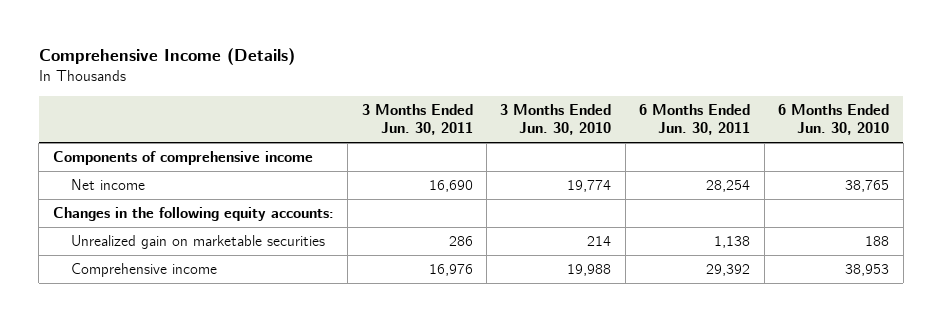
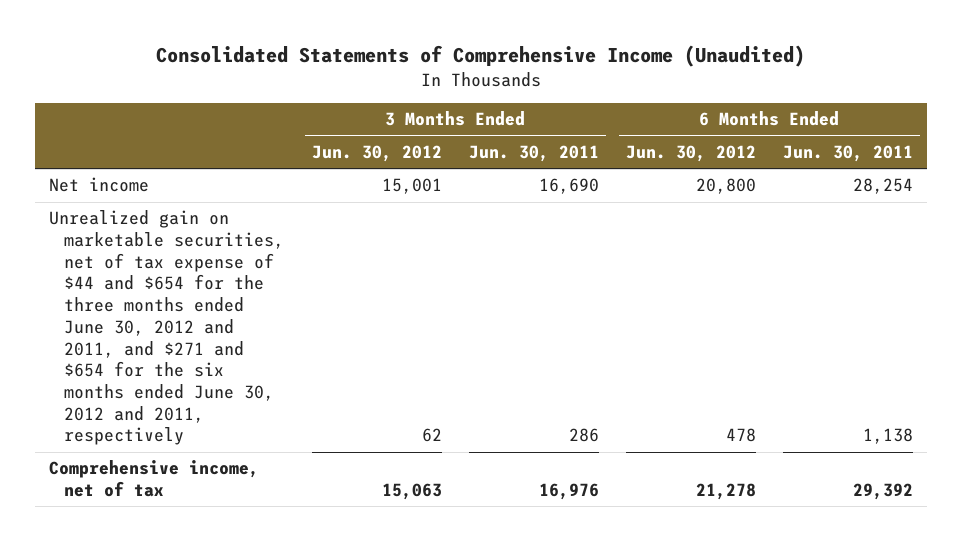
[38,48,295,66] Comprehensive Income (Details) -> [155,45,805,68] Consolidated Statements of Comprehensive Income (Unaudited)
[500,104,612,136] 3 Months Ended Jun. 30, 2010 -> none
[778,104,890,136] 6 Months Ended Jun. 30, 2010 -> none
none -> [311,144,442,162] Jun. 30, 2012
none -> [625,144,756,162] Jun. 30, 2012
[52,151,313,166] Components of comprehensive income -> none
[52,207,334,222] Changes in the following equity accounts: -> none
[70,235,325,250] Unrealized gain on marketable securities -> [48,210,285,446] Unrealized gain on marketable securities, net of tax expense of $44 and $654 for the three months ended June 30, 2012 and 2011, and $271 and $654 for the six months ended June 30, 2012 and 2011, respectively
[70,263,217,278] Comprehensive income -> [48,460,259,498] Comprehensive income, net of tax

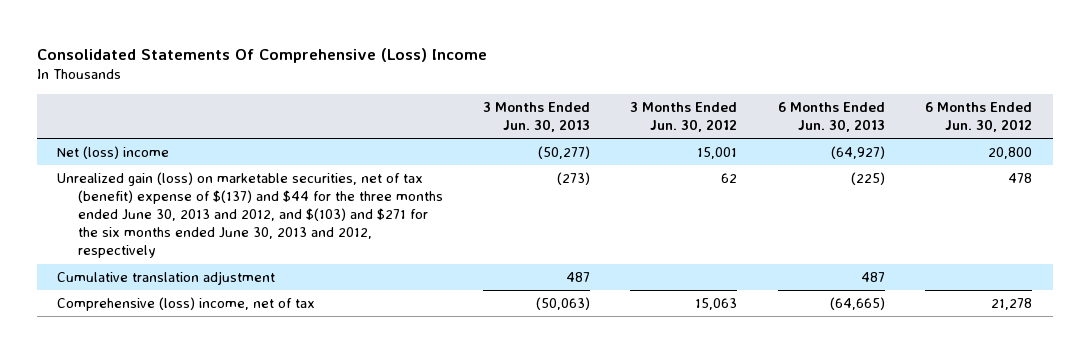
[155,45,805,68] Consolidated Statements of Comprehensive Income (Unaudited) -> [37,47,488,63] Consolidated Statements Of Comprehensive (Loss) Income
[468,144,599,162] Jun. 30, 2011 -> none
[783,144,914,162] Jun. 30, 2011 -> none
none -> [482,101,590,132] 3 Months Ended Jun. 30, 2013
none -> [777,101,885,132] 6 Months Ended Jun. 30, 2013
[48,177,149,193] Net income -> [57,146,170,160] Net (loss) income
[48,210,285,446] Unrealized gain on marketable securities, net of tax expense of $44 and $654 for the three months ended June 30, 2012 and 2011, and $271 and $654 for the six months ended June 30, 2012 and 2011, respectively -> [57,172,443,259] Unrealized gain (loss) on marketable securities, net of tax (benefit) expense of $(137) and $44 for the three months ended June 30, 2013 and 2012, and $(103) and $271 for the six months ended June 30, 2013 and 2012, respectively
none -> [57,271,276,286] Cumulative translation adjustment
[48,460,259,498] Comprehensive income, net of tax -> [57,297,316,312] Comprehensive (loss) income, net of tax

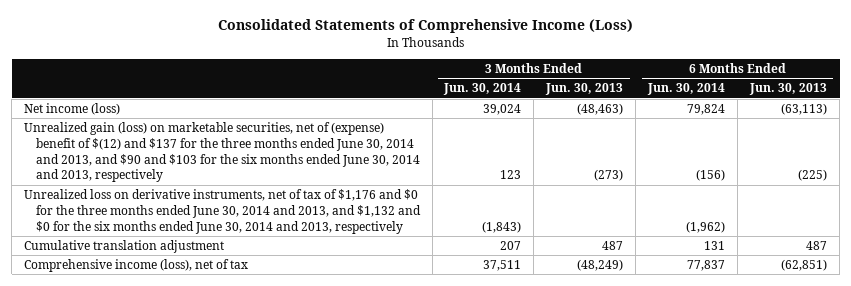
[37,47,488,63] Consolidated Statements Of Comprehensive (Loss) Income -> [217,19,633,34] Consolidated Statements of Comprehensive Income (Loss)
[630,101,738,132] 3 Months Ended Jun. 30, 2012 -> none
[925,101,1033,132] 6 Months Ended Jun. 30, 2012 -> none
none -> [443,83,522,96] Jun. 30, 2014
none -> [647,83,726,96] Jun. 30, 2014
[57,146,170,160] Net (loss) income -> [23,103,120,116] Net income (loss)
[537,146,590,160] (50,277) -> [577,103,624,116] (48,463)
[830,146,885,160] (64,927) -> [781,103,828,116] (63,113)
[57,172,443,259] Unrealized gain (loss) on marketable securities, net of tax (benefit) expense of $(137) and $44 for the three months ended June 30, 2013 and 2012, and $(103) and $271 for the six months ended June 30, 2013 and 2012, respectively -> [23,122,420,183] Unrealized gain (loss) on marketable securities, net of (expense) benefit of $(12) and $137 for the three months ended June 30, 2014 and 2013, and $90 and $103 for the six months ended June 30, 2014 and 2013, respectively
none -> [23,189,421,234] Unrealized loss on derivative instruments, net of tax of $1,176 and $0 for the three months ended June 30, 2014 and 2013, and $1,132 and $0 for the six months ended June 30, 2014 and 2013, respectively
[57,297,316,312] Comprehensive (loss) income, net of tax -> [23,259,248,273] Comprehensive income (loss), net of tax
[535,297,590,311] (50,063) -> [577,259,624,272] (48,249)
[829,297,885,311] (64,665) -> [781,259,828,272] (62,851)

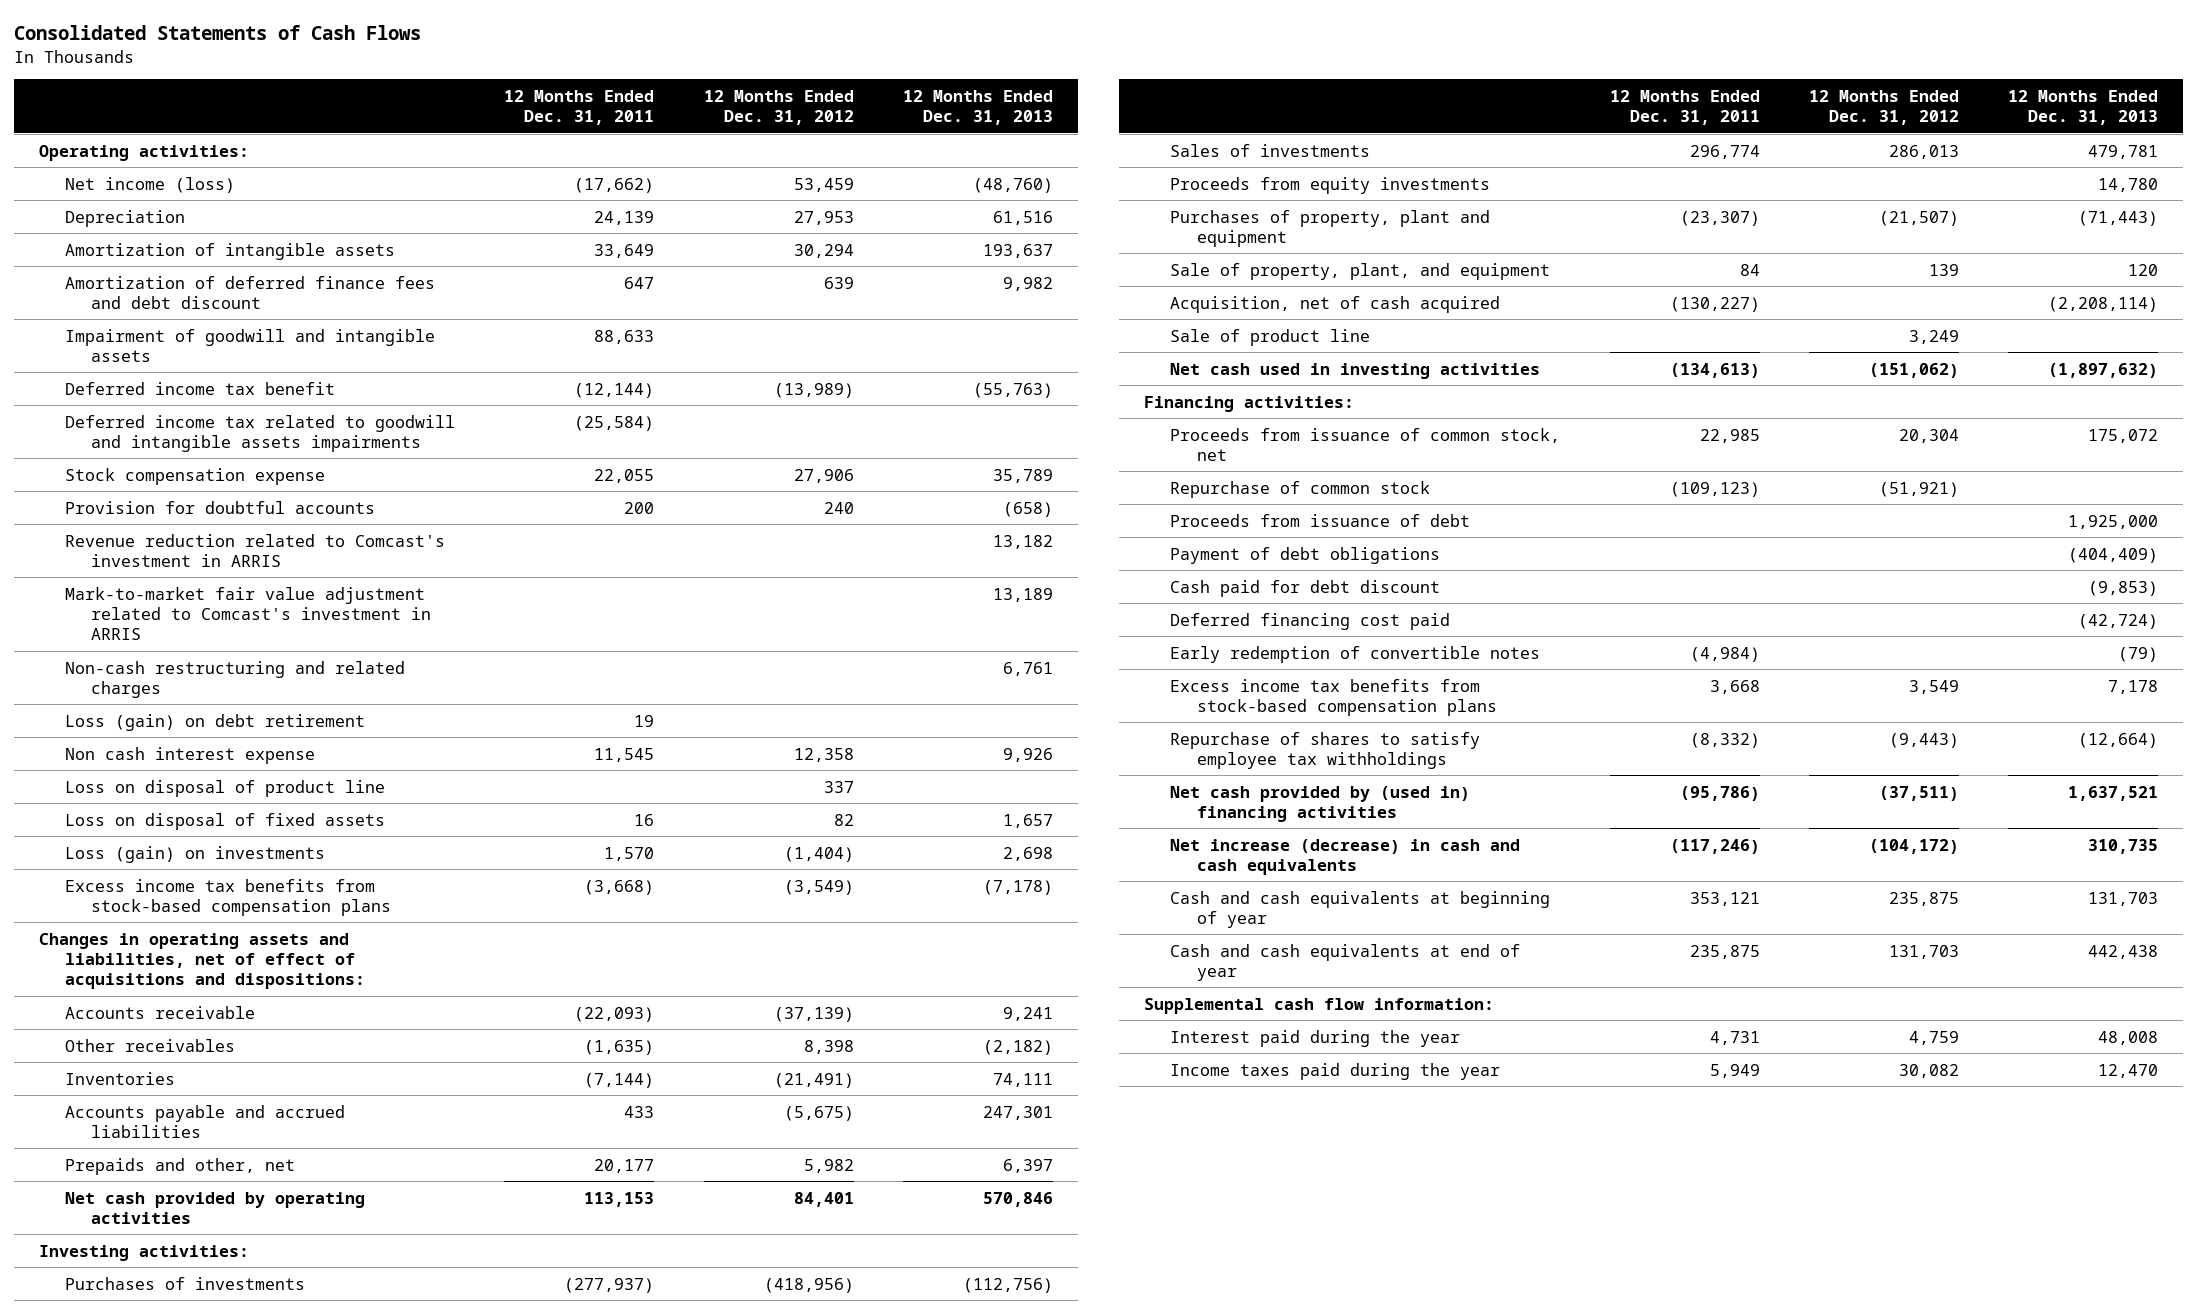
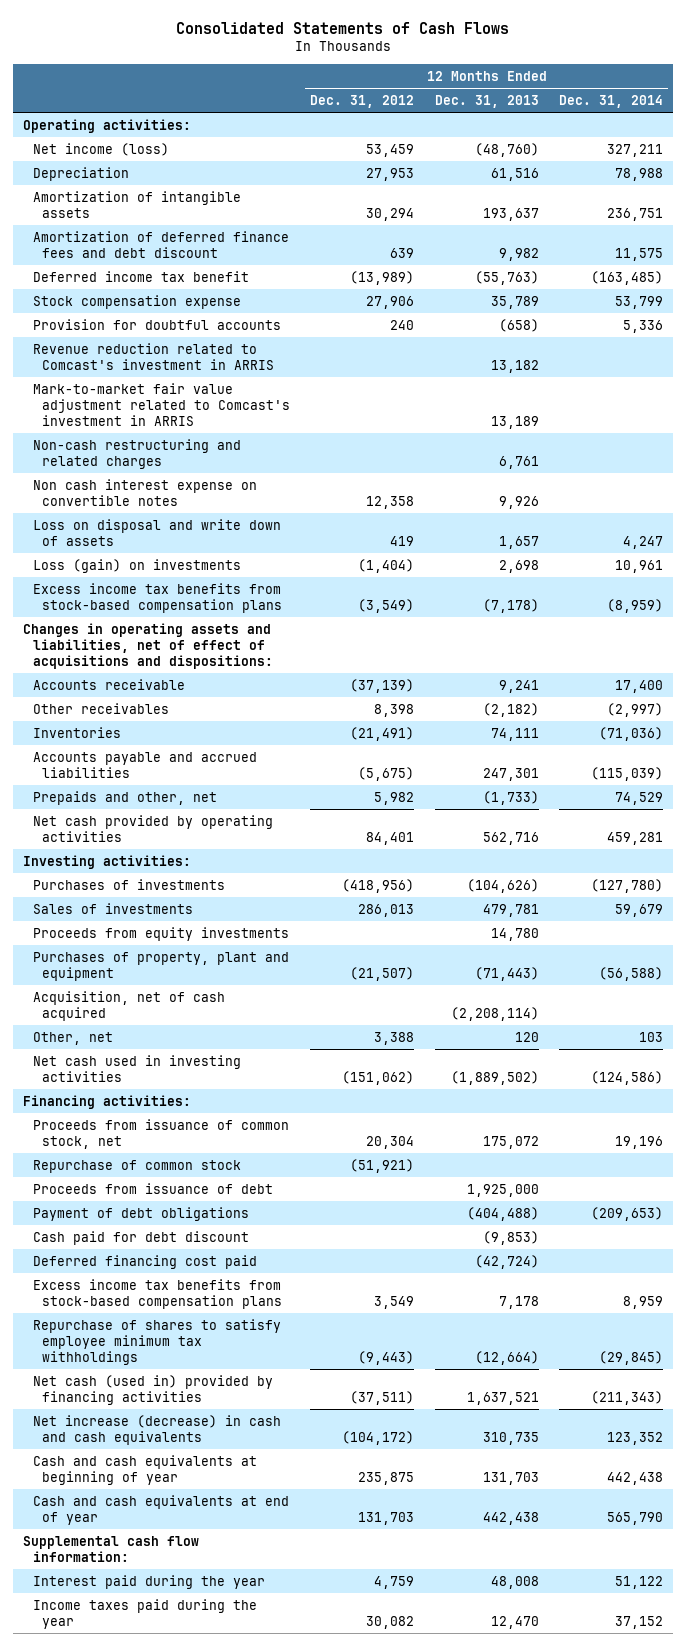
[504,89,655,126] 12 Months Ended Dec. 31, 2011 -> none
none -> [559,94,664,108] Dec. 31, 2014
[65,328,436,362] Impairment of goodwill and intangible assets -> none
[65,414,456,452] Deferred income tax related to goodwill and intangible assets impairments -> none
[65,713,366,731] Loss (gain) on debt retirement -> none
[65,779,386,797] Loss on disposal of product line -> none
[65,746,316,764] Non cash interest expense -> [32,478,257,506] Non cash interest expense on convertible notes
[65,812,386,830] Loss on disposal of fixed assets -> [32,518,281,546] Loss on disposal and write down of assets
[833,813,854,826] 82 -> [390,535,415,546] 419
[1003,1158,1054,1173] 6,397 -> [482,790,539,805] (1,733)
[983,1191,1054,1207] 570,846 -> [482,831,539,845] 562,716
[963,1277,1054,1293] (112,756) -> [466,878,539,893] (104,626)
[1170,262,1551,280] Sale of property, plant, and equipment -> none
[1170,328,1371,346] Sale of product line -> none
none -> [32,1031,113,1045] Other, net
[2048,362,2159,378] (1,897,632) -> [450,1070,539,1085] (1,889,502)
[2068,547,2159,563] (404,409) -> [466,1206,539,1221] (404,488)
[1170,645,1541,663] Early redemption of convertible notes -> none
[1170,731,1481,769] Repurchase of shares to satisfy employee tax withholdings -> [32,1318,281,1365] Repurchase of shares to satisfy employee minimum tax withholdings
[1170,785,1471,822] Net cash provided by (used in) financing activities -> [32,1374,273,1405] Net cash (used in) provided by financing activities

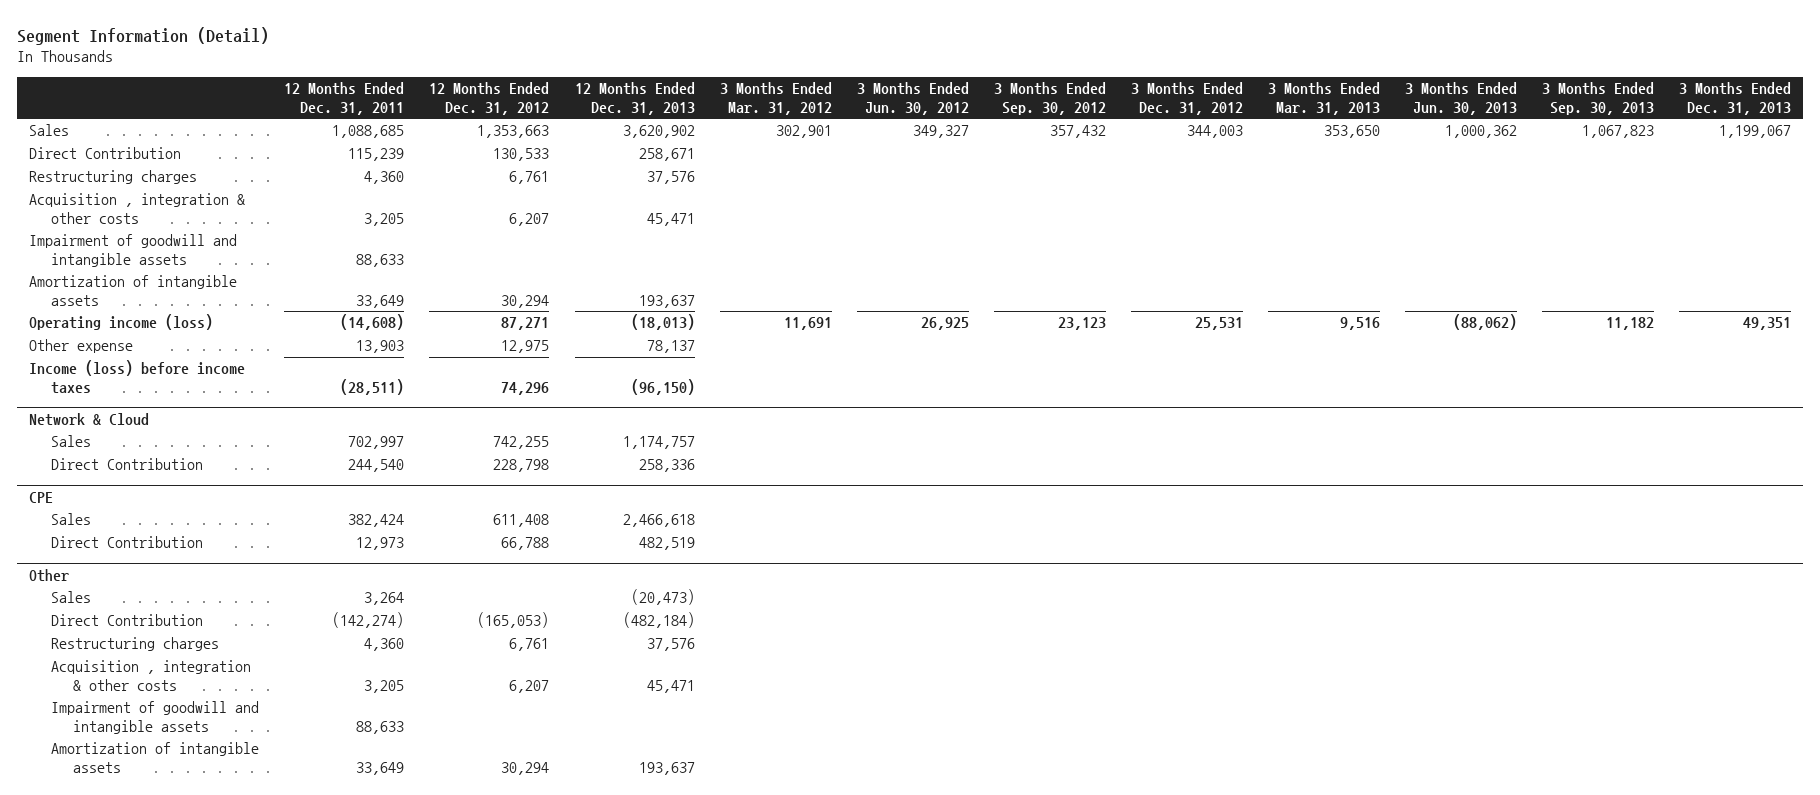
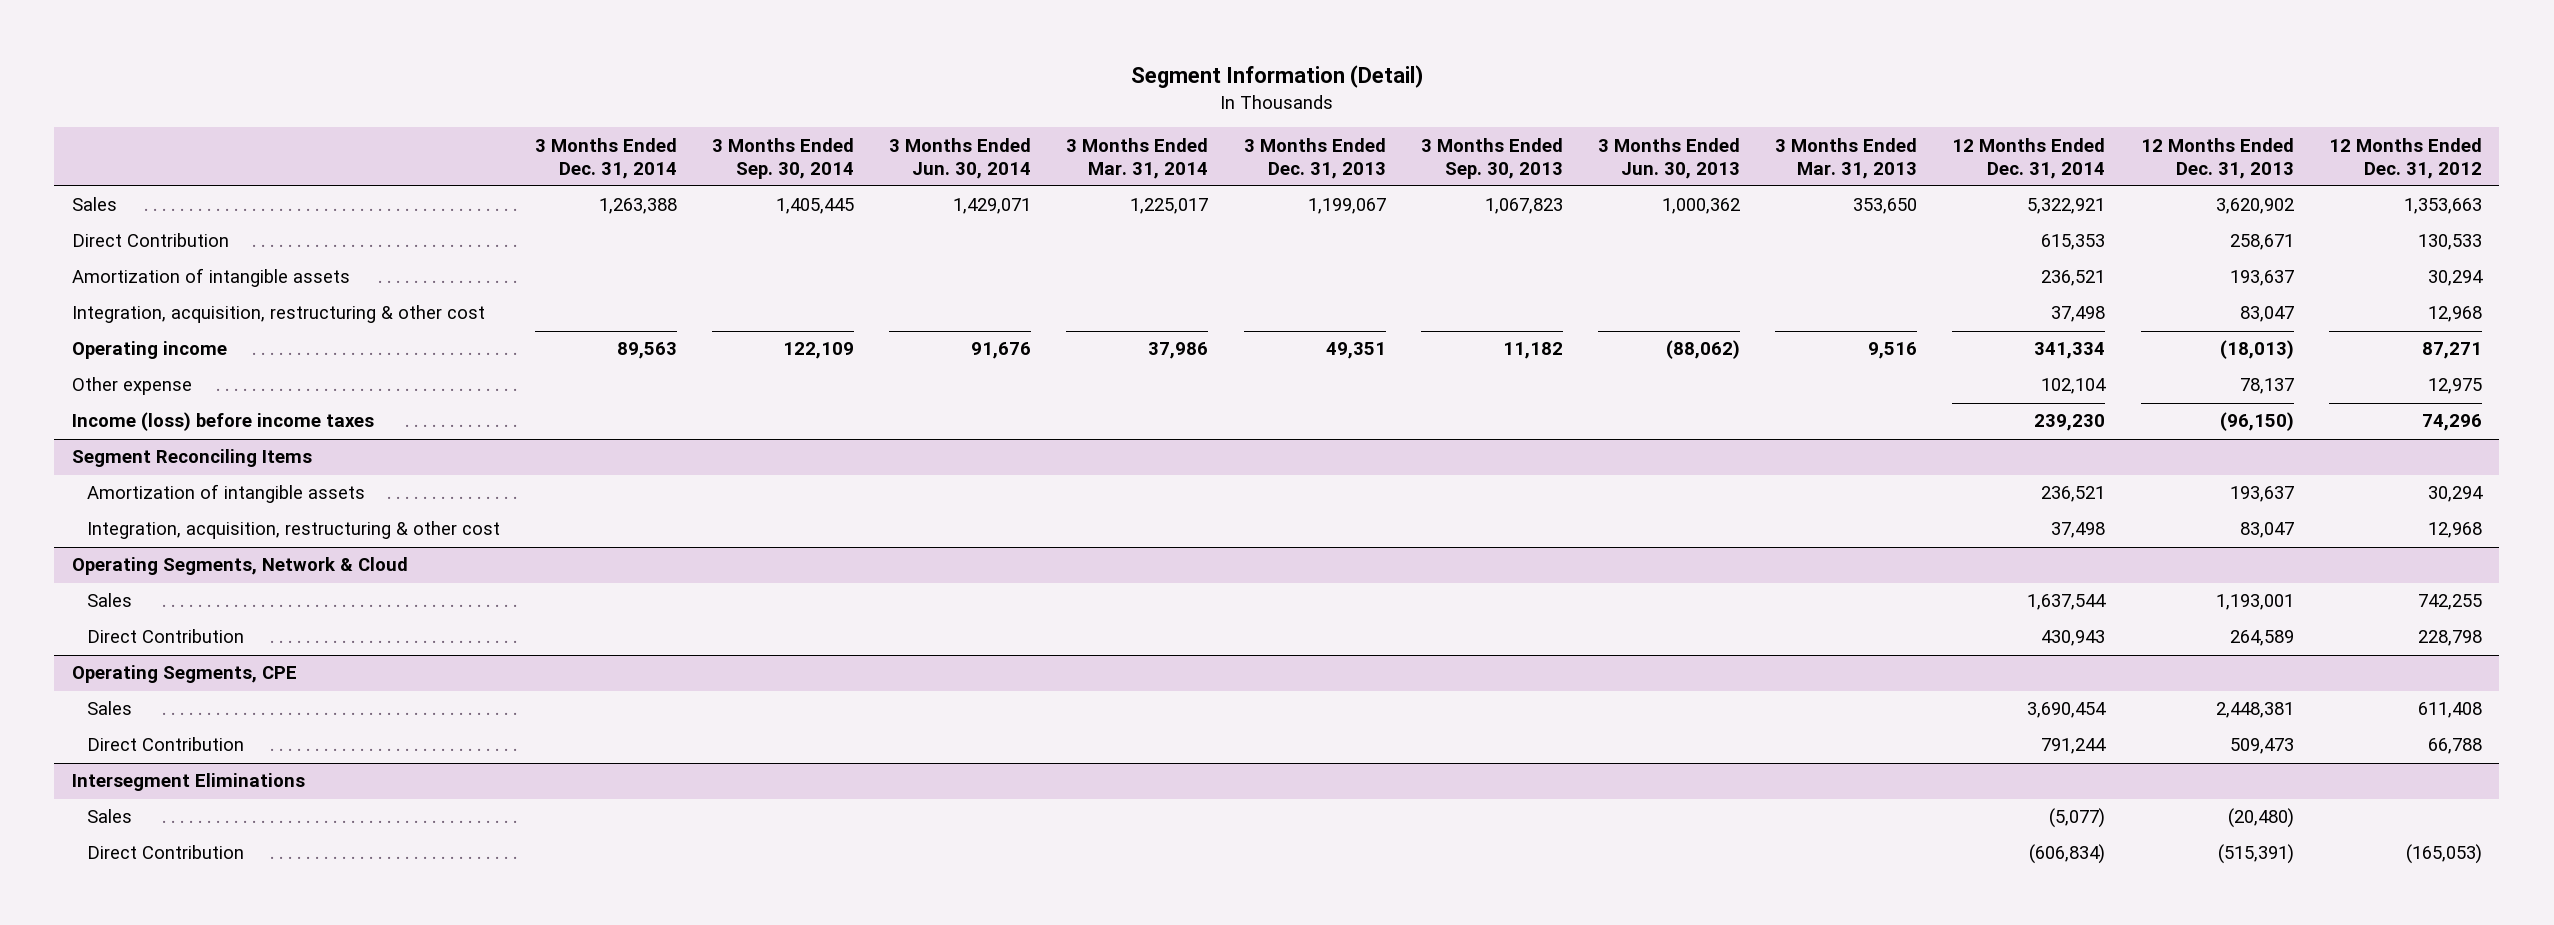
[284,81,405,115] 12 Months Ended Dec. 31, 2011 -> none
[719,81,832,115] 3 Months Ended Mar. 31, 2012 -> none
[856,81,969,115] 3 Months Ended Jun. 30, 2012 -> none
[993,81,1106,115] 3 Months Ended Sep. 30, 2012 -> none
[1130,81,1243,115] 3 Months Ended Dec. 31, 2012 -> none
none -> [534,137,677,179] 3 Months Ended Dec. 31, 2014
none -> [712,137,855,179] 3 Months Ended Sep. 30, 2014
none -> [889,137,1032,179] 3 Months Ended Jun. 30, 2014
none -> [1066,137,1209,179] 3 Months Ended Mar. 31, 2014
none -> [1952,137,2106,179] 12 Months Ended Dec. 31, 2014
[29,170,198,185] Restructuring charges -> none
[29,193,246,225] Acquisition , integration & other costs -> none
[29,234,238,268] Impairment of goodwill and intangible assets -> none
none -> [72,305,486,324] Integration, acquisition, restructuring & other cost
[29,314,214,331] Operating income (loss) -> [72,341,228,360] Operating income
[29,412,150,426] Network & Cloud -> none
[51,435,92,448] Sales -> none
[51,458,204,471] Direct Contribution -> none
[29,491,54,503] CPE -> none
[51,513,92,526] Sales -> none
[51,536,204,549] Direct Contribution -> none
[29,568,70,582] Other -> none
[51,591,92,604] Sales -> none
[51,614,204,627] Direct Contribution -> none
[51,637,220,652] Restructuring charges -> none
[51,660,252,692] Acquisition , integration & other costs -> none
[51,701,260,735] Impairment of goodwill and intangible assets -> none
none -> [72,449,313,468] Segment Reconciling Items
none -> [86,521,500,540] Integration, acquisition, restructuring & other cost
none -> [72,557,409,576] Operating Segments, Network & Cloud
none -> [86,593,132,608] Sales
none -> [86,629,244,644] Direct Contribution
none -> [72,665,298,684] Operating Segments, CPE
none -> [86,701,132,716] Sales
none -> [86,737,244,752] Direct Contribution
none -> [72,773,306,792] Intersegment Eliminations
none -> [86,809,132,824] Sales
none -> [86,845,244,860] Direct Contribution

